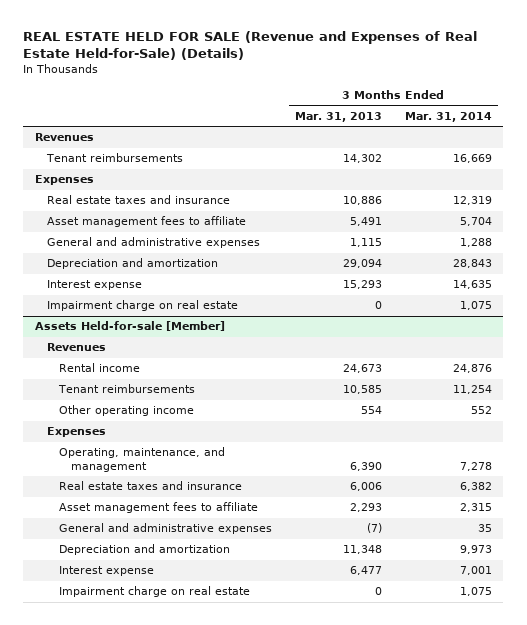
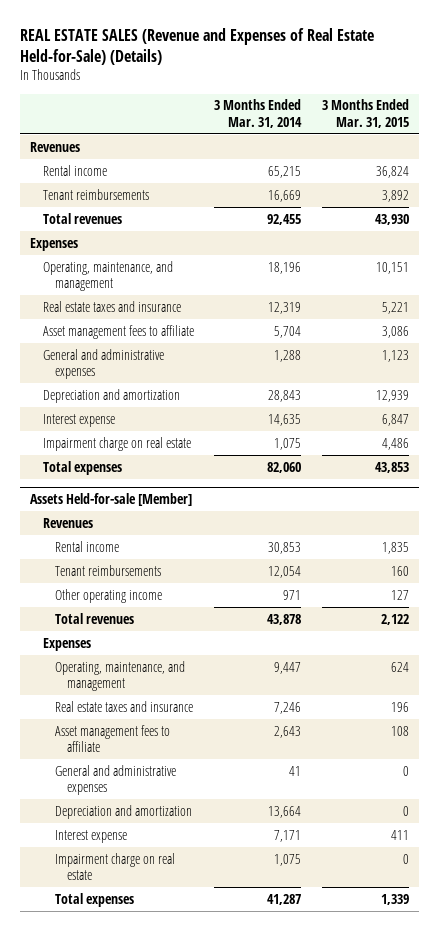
[23,30,478,61] REAL ESTATE HELD FOR SALE (Revenue and Expenses of Real Estate Held-for-Sale) (Details) -> [19,27,374,65] REAL ESTATE SALES (Revenue and Expenses of Real Estate Held-for-Sale) (Details)
[294,111,382,122] Mar. 31, 2013 -> none
none -> [322,99,410,128] 3 Months Ended Mar. 31, 2015
none -> [42,164,107,176] Rental income
none -> [42,212,122,224] Total revenues
none -> [42,260,173,291] Operating, maintenance, and management
none -> [42,460,122,475] Total expenses
[452,364,492,374] 24,876 -> [268,541,302,554] 30,853
[452,385,492,395] 11,254 -> [268,565,302,578] 12,054
[470,406,492,415] 552 -> [283,589,302,600] 971
none -> [54,612,134,624] Total revenues
[459,461,492,471] 7,278 -> [274,661,302,674] 9,447
[459,482,492,492] 6,382 -> [274,701,302,714] 7,246
[459,503,492,513] 2,315 -> [274,725,302,738] 2,643
[477,524,492,533] 35 -> [289,765,302,776] 41
[459,545,492,555] 9,973 -> [268,805,302,818] 13,664
[459,566,492,576] 7,001 -> [274,829,302,842] 7,171
none -> [54,892,134,907] Total expenses

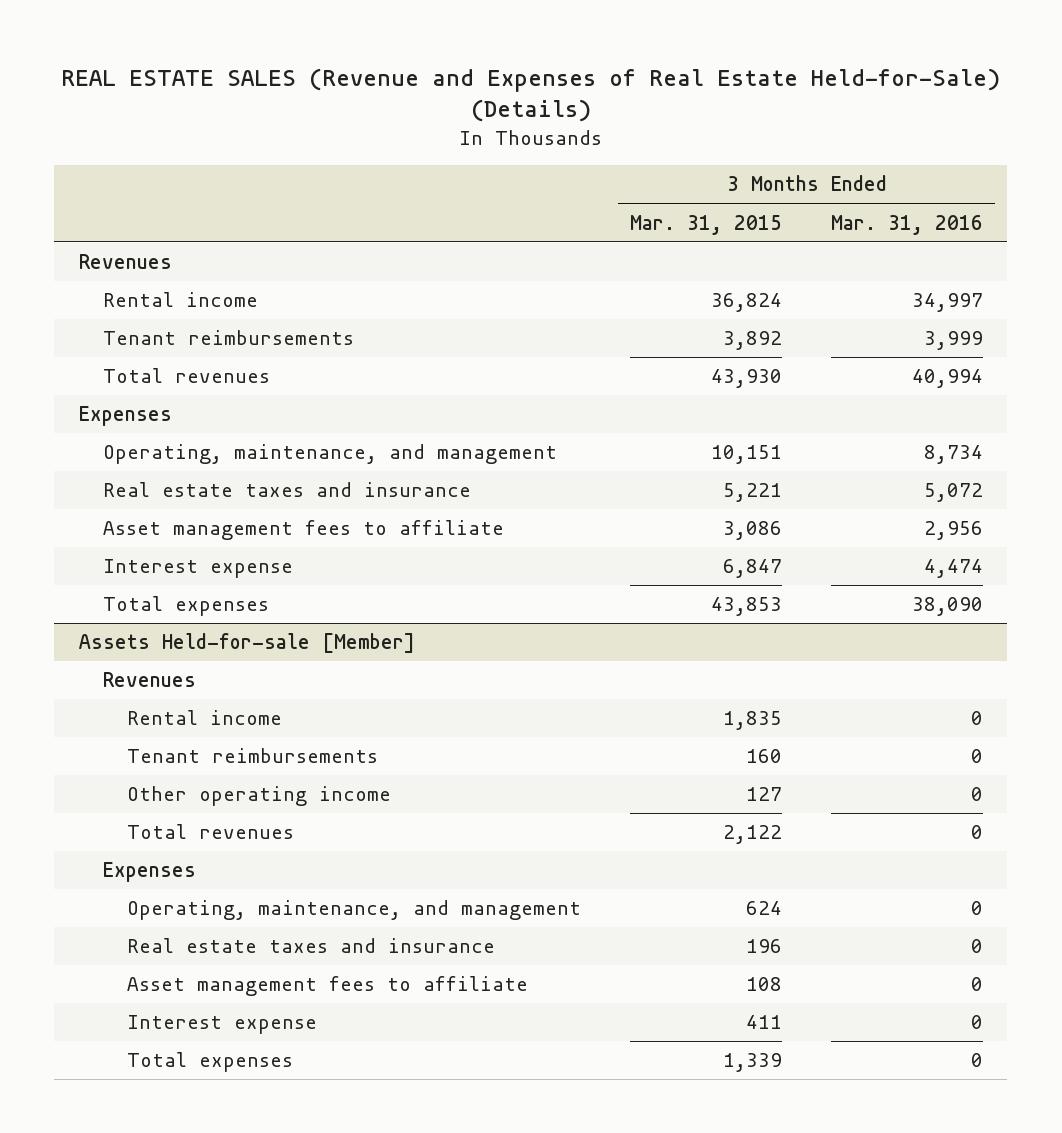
[214,99,303,128] 3 Months Ended Mar. 31, 2014 -> none
none -> [830,214,983,235] Mar. 31, 2016
[42,348,164,379] General and administrative expenses -> none
[42,388,180,403] Depreciation and amortization -> none
[42,436,191,451] Impairment charge on real estate -> none
[54,764,176,795] General and administrative expenses -> none
[54,804,192,819] Depreciation and amortization -> none
[54,852,175,880] Impairment charge on real estate -> none

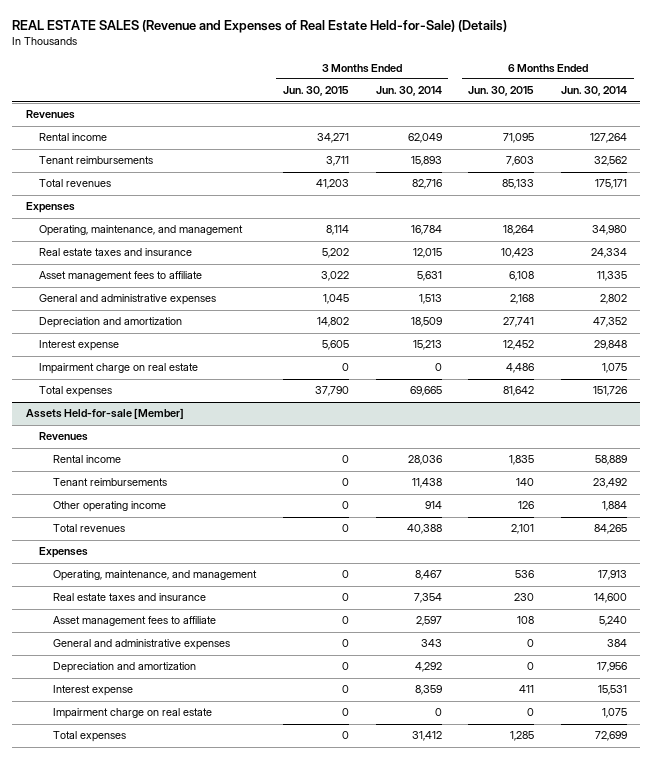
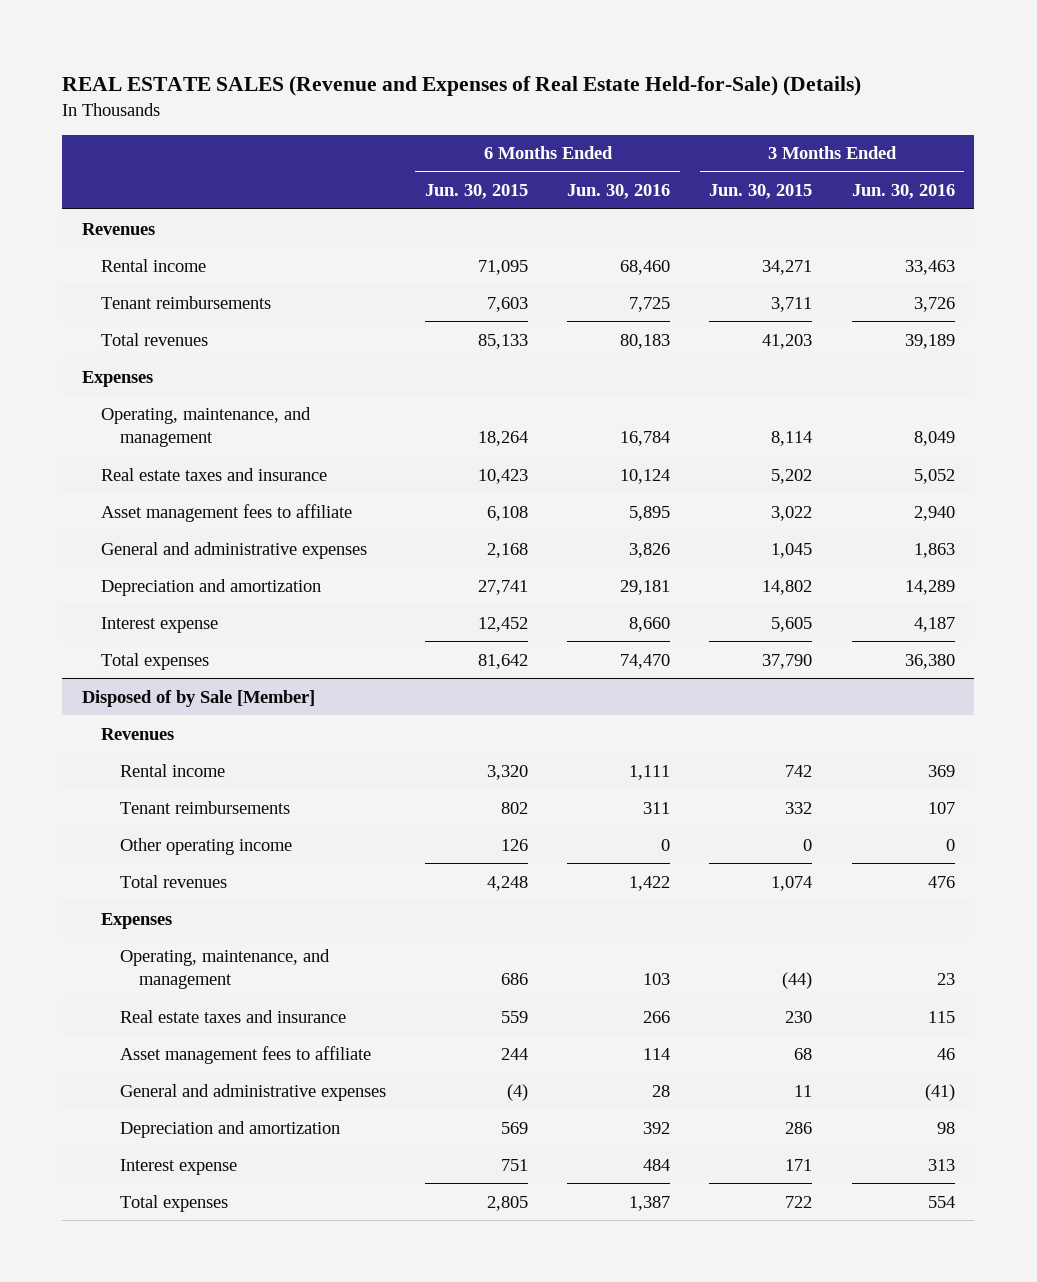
[375,86,442,97] Jun. 30, 2014 -> none
[560,86,627,97] Jun. 30, 2014 -> none
none -> [567,184,671,200] Jun. 30, 2016
none -> [851,184,955,200] Jun. 30, 2016
[39,363,199,375] Impairment charge on real estate -> none
[25,408,184,420] Assets Held-for-sale [Member] -> none
none -> [82,689,316,707] Disposed of by Sale [Member]
[341,455,349,464] 0 -> [785,764,813,777] 742
[509,455,535,466] 1,835 -> [487,764,529,780] 3,320
[341,478,349,487] 0 -> [785,801,813,814] 332
[516,478,535,487] 140 -> [501,801,529,814] 802
[341,524,349,533] 0 -> [771,875,813,891] 1,074
[511,524,535,535] 2,101 -> [487,875,529,891] 4,248
[53,708,213,720] Impairment charge on real estate -> none
[341,570,349,579] 0 -> [782,972,813,990] (44)
[515,570,535,579] 536 -> [501,973,529,986] 686
[341,593,349,602] 0 -> [785,1010,813,1023] 230
[514,593,535,602] 230 -> [501,1010,529,1023] 559
[341,616,349,625] 0 -> [794,1047,813,1060] 68
[517,616,535,625] 108 -> [501,1047,529,1060] 244
[341,639,349,648] 0 -> [794,1084,813,1097] 11
[527,639,535,648] 0 -> [507,1083,529,1101] (4)
[341,662,349,671] 0 -> [785,1121,813,1134] 286
[527,662,535,671] 0 -> [501,1121,529,1134] 569
[341,685,349,694] 0 -> [785,1158,813,1171] 171
[519,685,535,694] 411 -> [501,1158,529,1171] 751
[341,731,349,740] 0 -> [785,1195,813,1208] 722
[510,731,535,742] 1,285 -> [487,1195,529,1211] 2,805

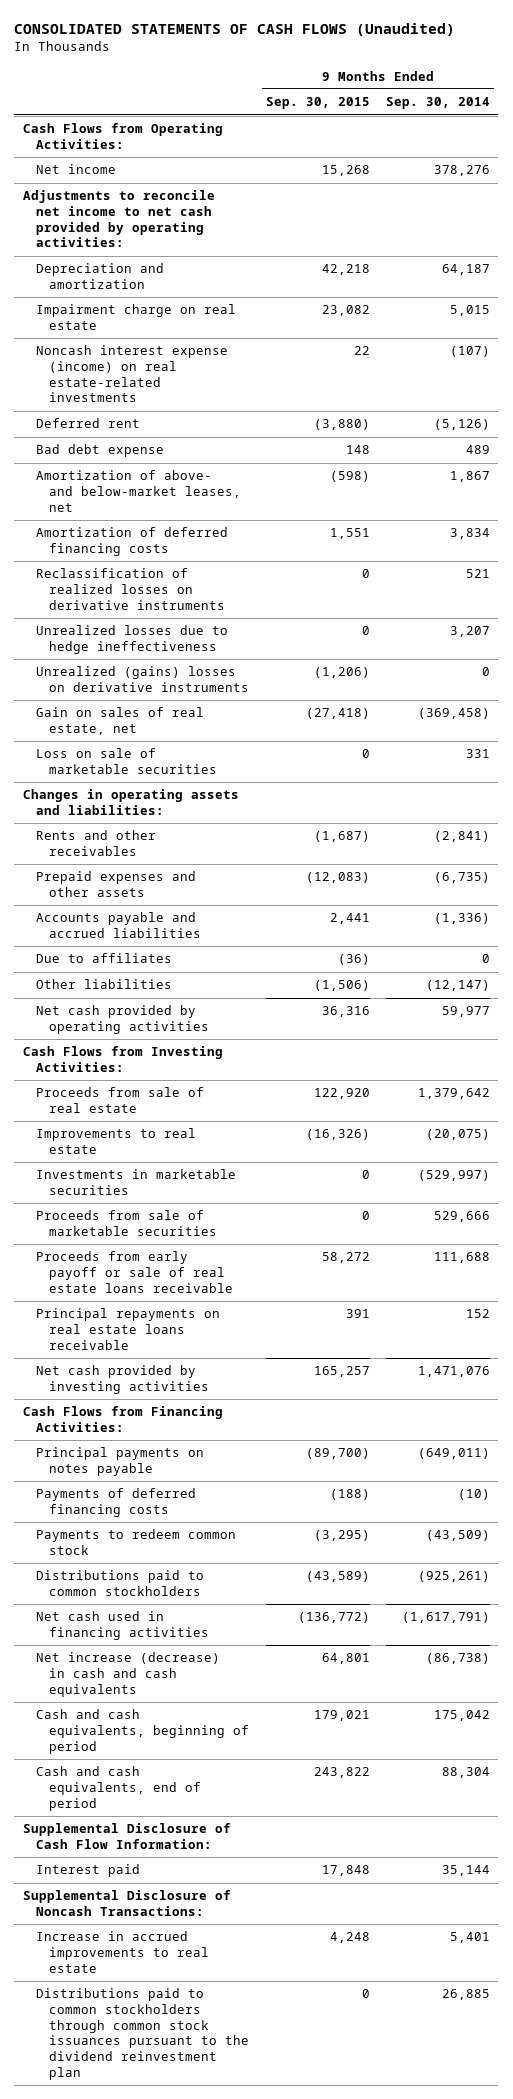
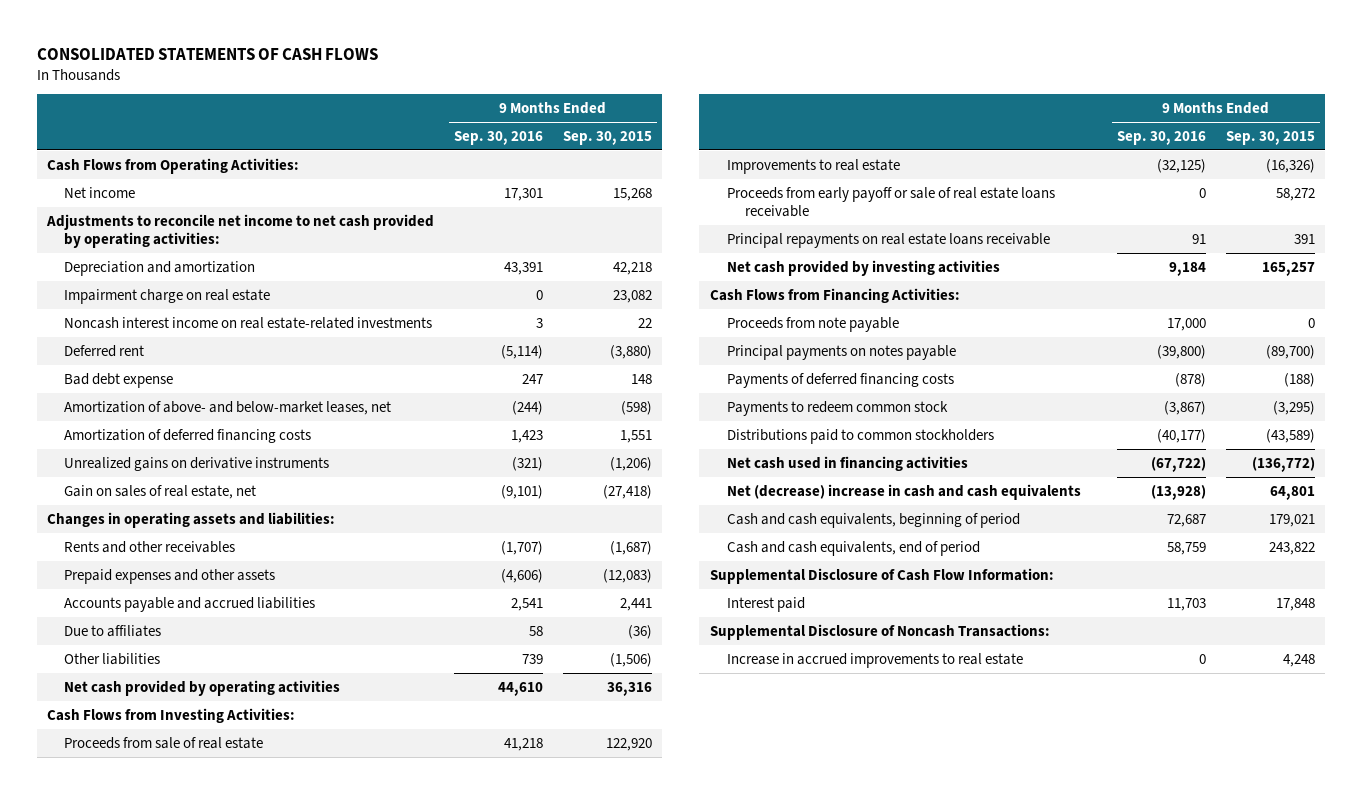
[14,22,456,36] CONSOLIDATED STATEMENTS OF CASH FLOWS (Unaudited) -> [36,47,378,60] CONSOLIDATED STATEMENTS OF CASH FLOWS
[386,97,491,110] Sep. 30, 2014 -> none
none -> [453,130,543,145] Sep. 30, 2016
[35,345,228,403] Noncash interest expense (income) on real estate-related investments -> [64,316,433,329] Noncash interest income on real estate-related investments
[35,568,226,610] Reclassification of realized losses on derivative instruments -> none
[35,625,228,655] Unrealized losses due to hedge ineffectiveness -> none
[35,666,250,693] Unrealized (gains) losses on derivative instruments -> [64,456,330,471] Unrealized gains on derivative instruments
[35,748,218,775] Loss on sale of marketable securities -> none
[35,1169,236,1196] Investments in marketable securities -> none
[35,1210,218,1237] Proceeds from sale of marketable securities -> none
none -> [727,316,900,332] Proceeds from note payable
[35,1652,220,1697] Net increase (decrease) in cash and cash equivalents -> [727,483,1082,500] Net (decrease) increase in cash and cash equivalents
[35,1988,250,2080] Distributions paid to common stockholders through common stock issuances pursuant to the dividend reinvestment plan -> none

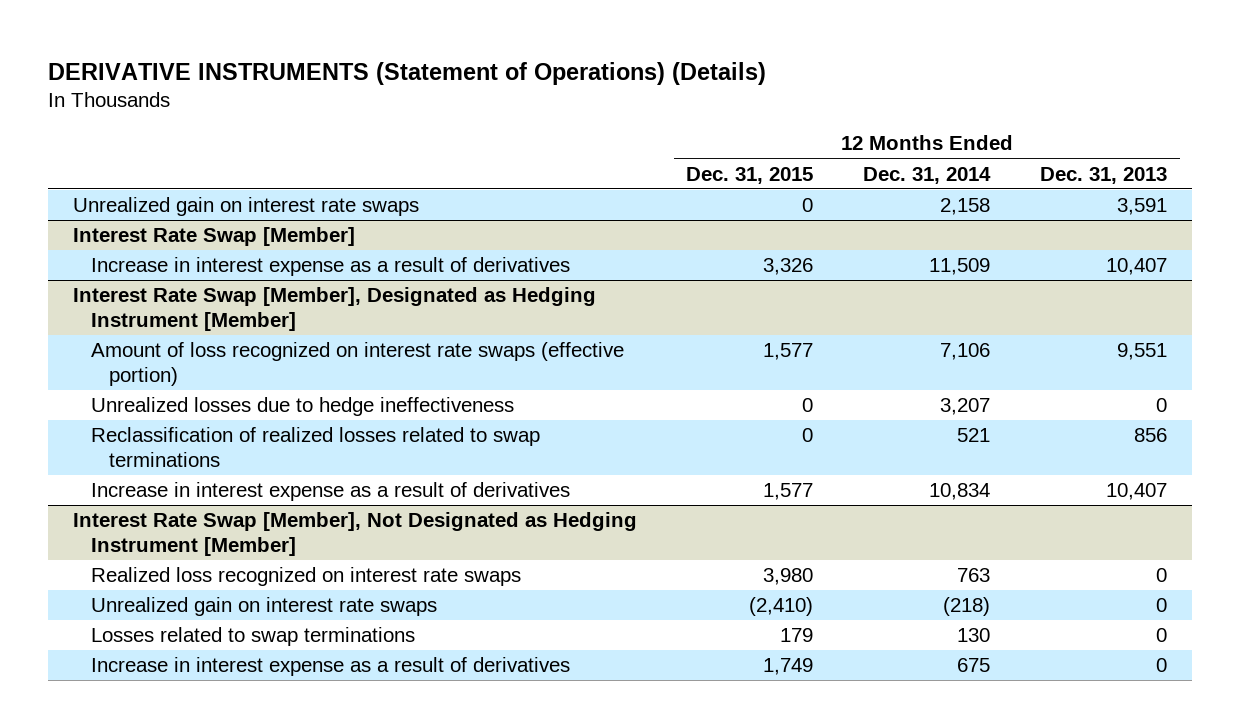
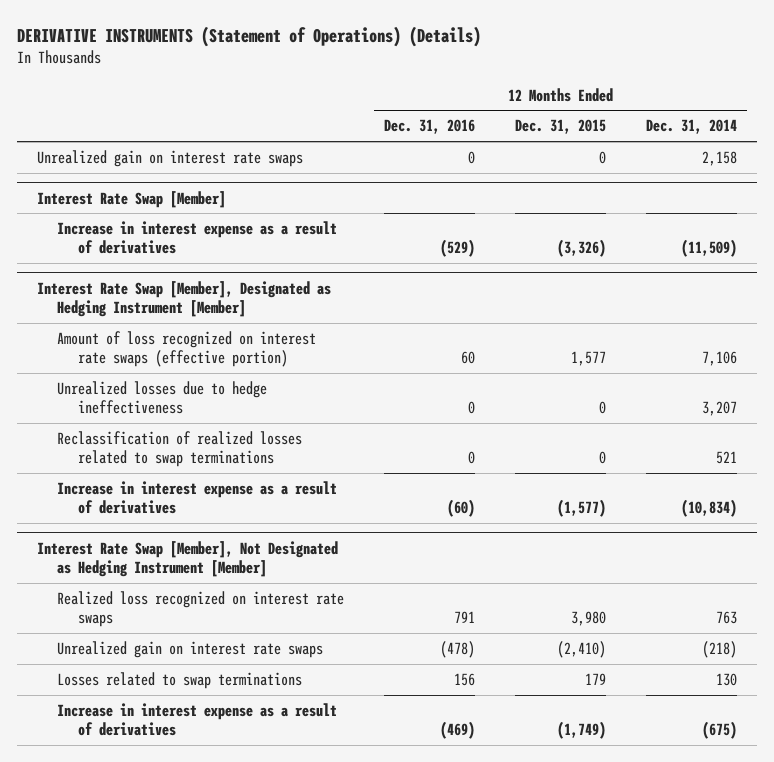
[1040,166,1168,184] Dec. 31, 2013 -> none
none -> [384,119,476,135] Dec. 31, 2016
[763,258,814,276] 3,326 -> [557,239,607,258] (3,326)
[929,258,991,276] 11,509 -> [681,239,738,258] (11,509)
[763,483,814,501] 1,577 -> [557,499,607,518] (1,577)
[929,483,991,501] 10,834 -> [681,499,738,518] (10,834)
[763,658,814,676] 1,749 -> [557,721,607,740] (1,749)
[957,658,991,673] 675 -> [702,721,738,740] (675)

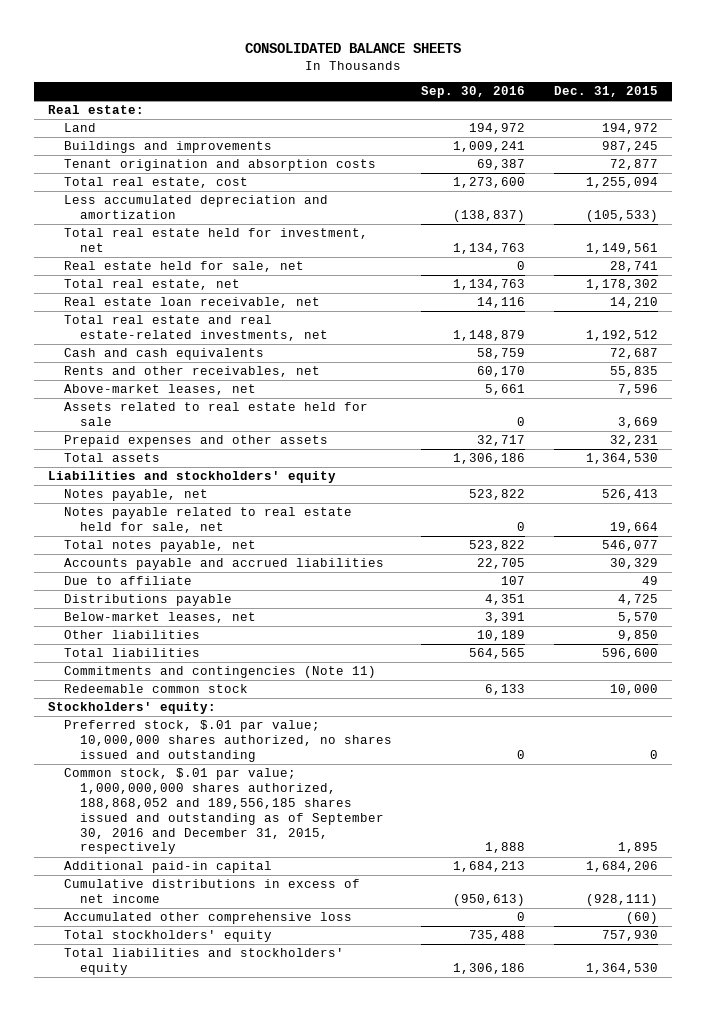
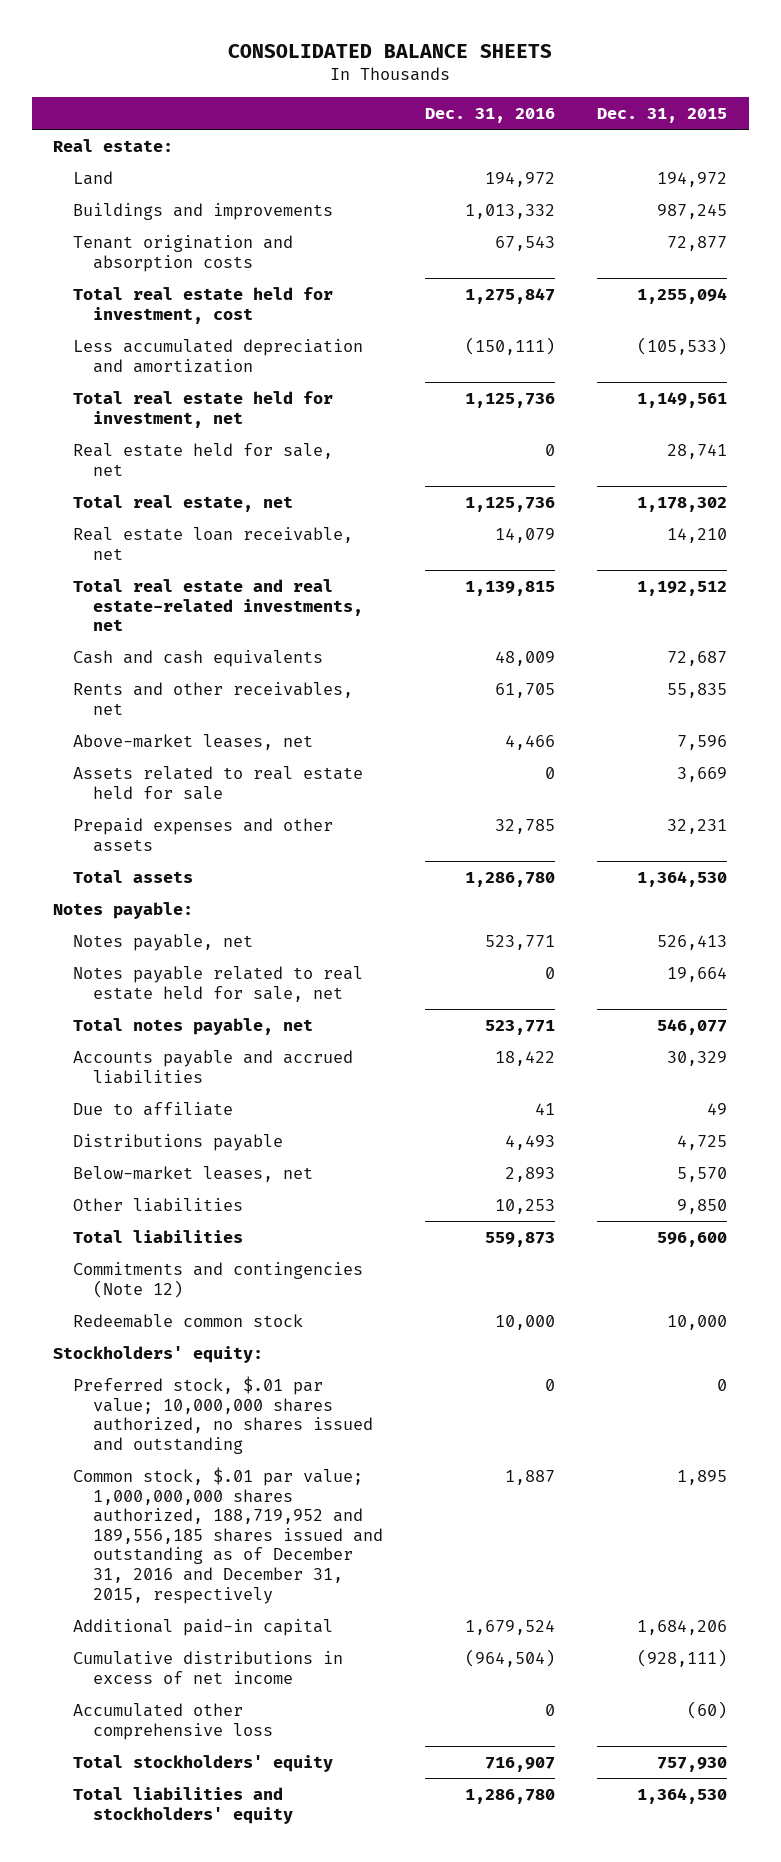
[421,86,526,99] Sep. 30, 2016 -> none
none -> [424,107,555,123] Dec. 31, 2016
[64,177,249,189] Total real estate, cost -> [72,286,333,324] Total real estate held for investment, cost
[48,471,337,484] Liabilities and stockholders' equity -> none
none -> [53,901,194,919] Notes payable:
[64,666,377,679] Commitments and contingencies (Note 11) -> [72,1261,363,1298] Commitments and contingencies (Note 12)
[64,768,385,855] Common stock, $.01 par value; 1,000,000,000 shares authorized, 188,868,052 and 189,556,185 shares issued and outstanding as of September 30, 2016 and December 31, 2015, respectively -> [72,1466,383,1604] Common stock, $.01 par value; 1,000,000,000 shares authorized, 188,719,952 and 189,556,185 shares issued and outstanding as of December 31, 2016 and December 31, 2015, respectively

